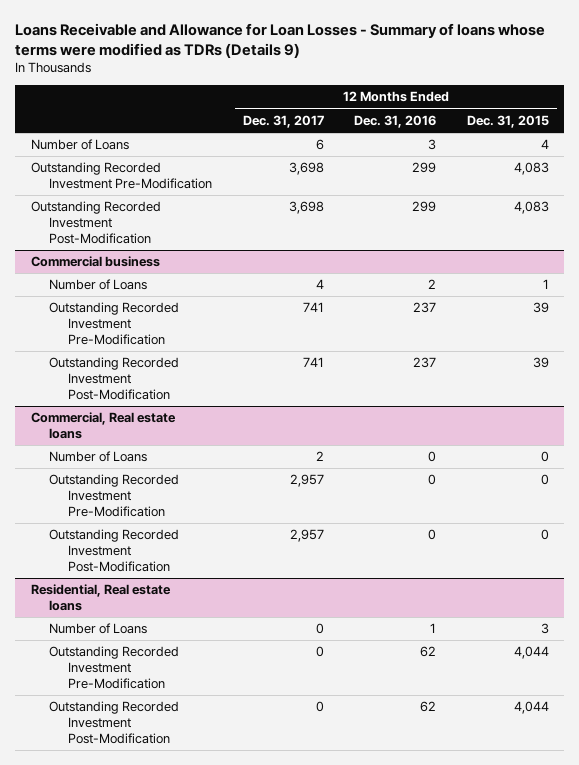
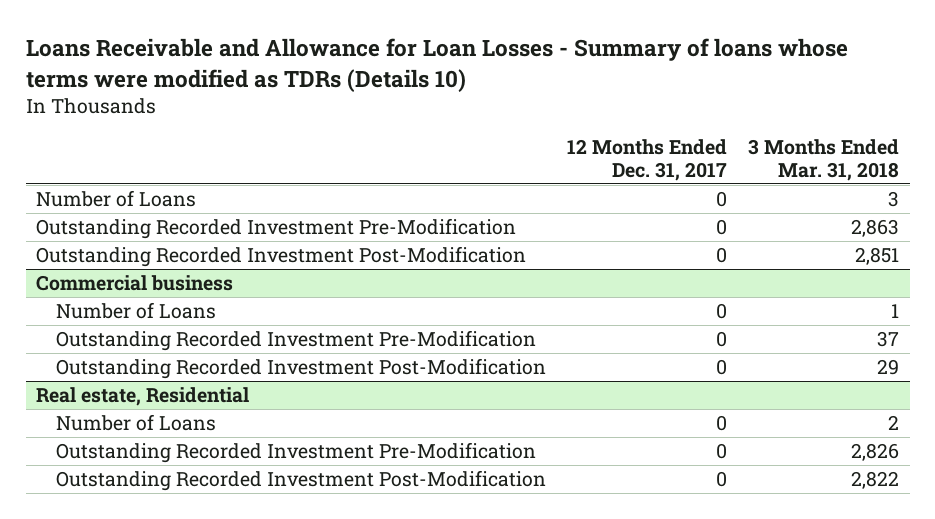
[15,23,546,59] Loans Receivable and Allowance for Loan Losses - Summary of loans whose terms were modified as TDRs (Details 9) -> [25,38,848,92] Loans Receivable and Allowance for Loan Losses - Summary of loans whose terms were modified as TDRs (Details 10)
[354,114,437,128] Dec. 31, 2016 -> none
[466,114,549,128] Dec. 31, 2015 -> none
none -> [748,138,900,181] 3 Months Ended Mar. 31, 2018
[315,139,324,151] 6 -> [716,191,728,208] 0
[288,162,324,176] 3,698 -> [716,219,728,236] 0
[288,201,324,215] 3,698 -> [716,247,728,264] 0
[49,279,148,291] Number of Loans -> none
[49,302,180,345] Outstanding Recorded Investment Pre-Modification -> none
[49,357,180,400] Outstanding Recorded Investment Post-Modification -> none
[30,412,176,440] Commercial, Real estate loans -> none
[49,451,148,463] Number of Loans -> none
[49,474,180,517] Outstanding Recorded Investment Pre-Modification -> none
[49,529,180,572] Outstanding Recorded Investment Post-Modification -> none
[30,584,171,612] Residential, Real estate loans -> none
none -> [35,387,249,407] Real estate, Residential
none -> [56,414,217,432] Number of Loans
none -> [56,442,537,464] Outstanding Recorded Investment Pre-Modification
none -> [56,470,547,492] Outstanding Recorded Investment Post-Modification

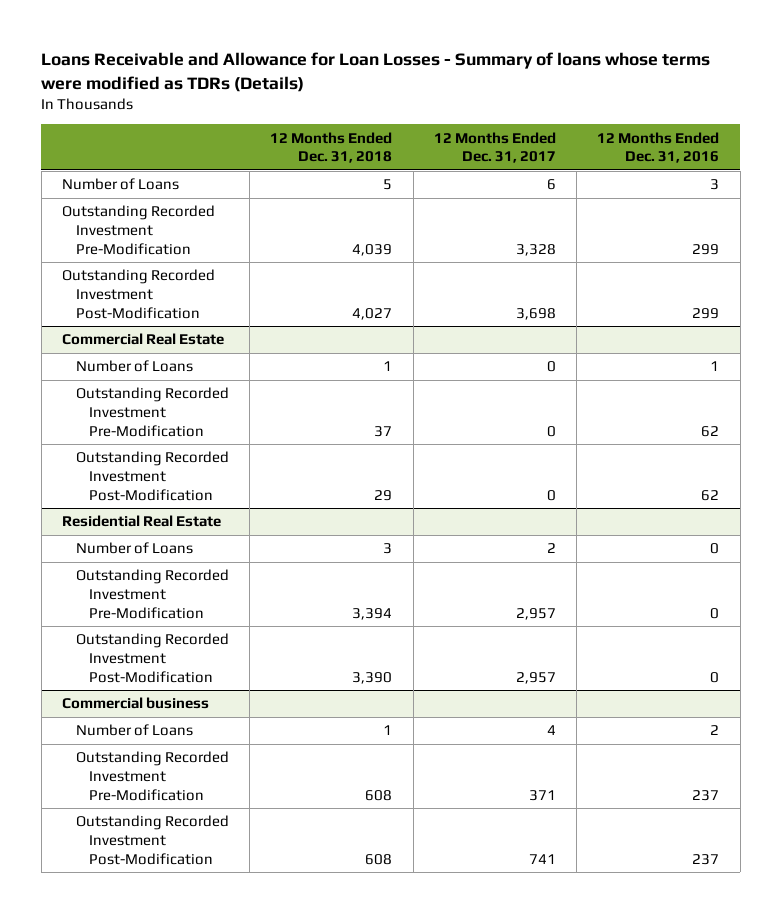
[25,38,848,92] Loans Receivable and Allowance for Loan Losses - Summary of loans whose terms were modified as TDRs (Details 10) -> [41,51,711,92] Loans Receivable and Allowance for Loan Losses - Summary of loans whose terms were modified as TDRs (Details)
[748,138,900,181] 3 Months Ended Mar. 31, 2018 -> none
none -> [270,131,393,164] 12 Months Ended Dec. 31, 2018
none -> [597,131,720,164] 12 Months Ended Dec. 31, 2016
none -> [62,178,180,191] Number of Loans
none -> [62,205,216,255] Outstanding Recorded Investment Pre-Modification
none -> [62,269,216,319] Outstanding Recorded Investment Post-Modification
none -> [62,333,225,346] Commercial Real Estate
none -> [62,515,222,528] Residential Real Estate
none -> [75,542,193,555] Number of Loans
none -> [75,569,229,619] Outstanding Recorded Investment Pre-Modification
none -> [75,633,229,683] Outstanding Recorded Investment Post-Modification
[35,387,249,407] Real estate, Residential -> none
[56,414,217,432] Number of Loans -> none
[56,442,537,464] Outstanding Recorded Investment Pre-Modification -> none
[56,470,547,492] Outstanding Recorded Investment Post-Modification -> none
[716,303,728,320] 0 -> [546,725,556,736] 4
[716,331,728,348] 0 -> [528,789,556,801] 371
[716,359,728,376] 0 -> [528,853,556,864] 741

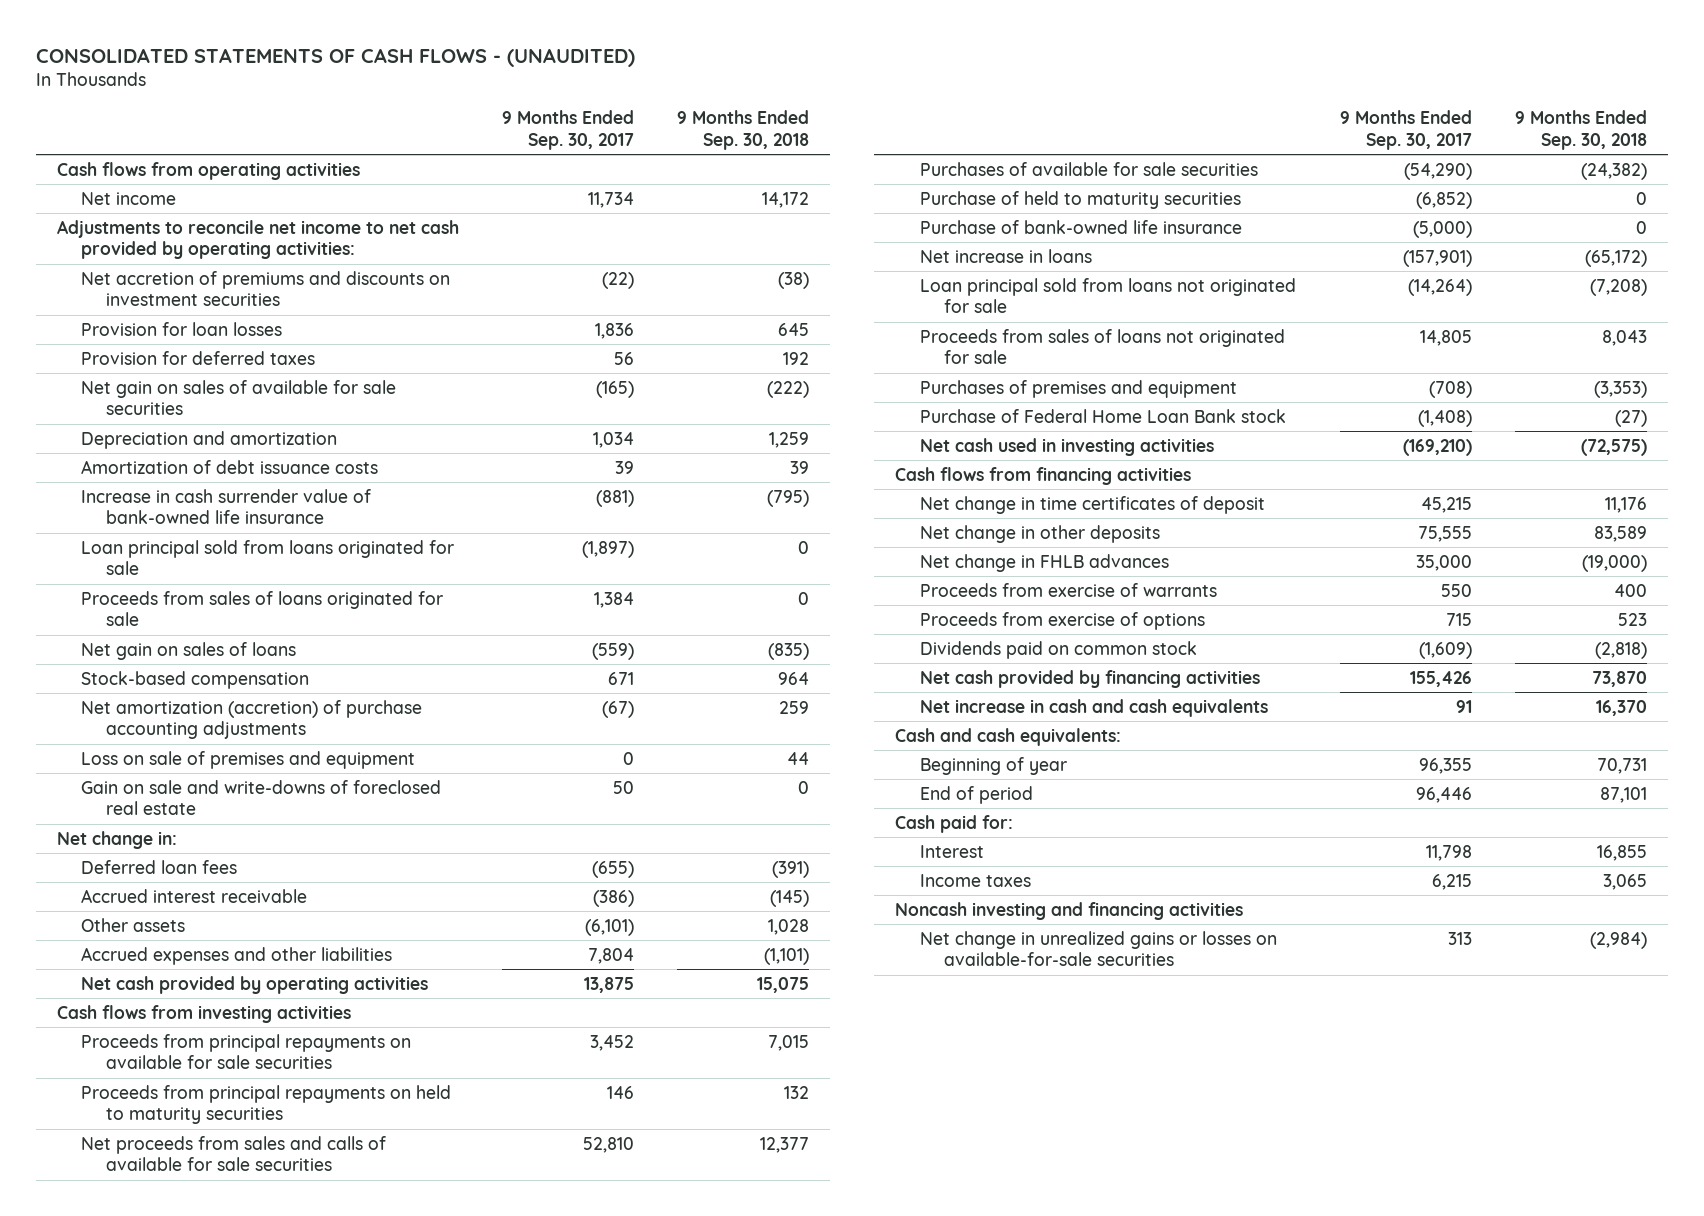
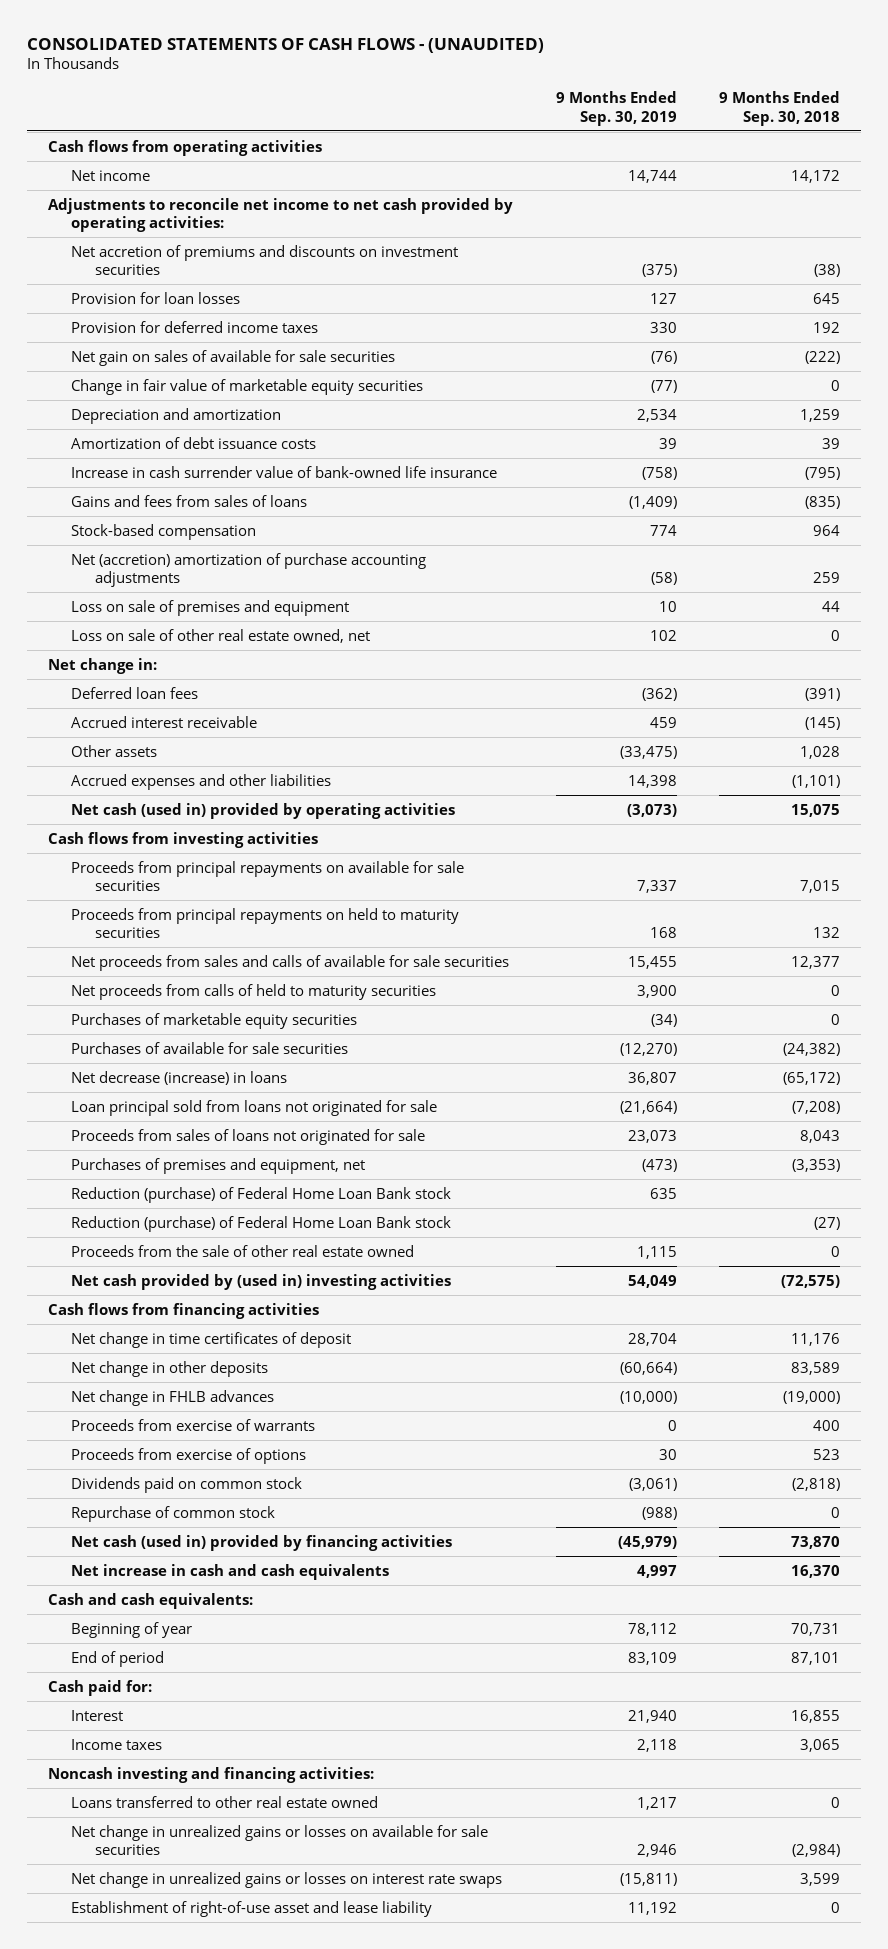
[501,110,634,151] 9 Months Ended Sep. 30, 2017 -> none
none -> [555,91,677,126] 9 Months Ended Sep. 30, 2019
[81,350,316,365] Provision for deferred taxes -> [71,320,319,333] Provision for deferred income taxes
none -> [71,378,424,395] Change in fair value of marketable equity securities
[81,539,455,576] Loan principal sold from loans originated for sale -> none
[81,590,444,627] Proceeds from sales of loans originated for sale -> none
[81,641,297,660] Net gain on sales of loans -> [71,494,308,507] Gains and fees from sales of loans
[81,699,423,740] Net amortization (accretion) of purchase accounting adjustments -> [71,552,427,587] Net (accretion) amortization of purchase accounting adjustments
[81,779,442,816] Gain on sale and write-downs of foreclosed real estate -> [71,628,371,643] Loss on sale of other real estate owned, net
[81,975,429,994] Net cash provided by operating activities -> [71,802,456,819] Net cash (used in) provided by operating activities
none -> [71,983,437,1000] Net proceeds from calls of held to maturity securities
none -> [71,1012,358,1029] Purchases of marketable equity securities
[919,190,1241,209] Purchase of held to maturity securities -> none
[919,219,1242,234] Purchase of bank-owned life insurance -> none
[919,248,1092,263] Net increase in loans -> [71,1070,288,1085] Net decrease (increase) in loans
[919,379,1237,398] Purchases of premises and equipment -> [71,1157,366,1174] Purchases of premises and equipment, net
none -> [71,1186,452,1203] Reduction (purchase) of Federal Home Loan Bank stock
[919,408,1286,423] Purchase of Federal Home Loan Bank stock -> [71,1215,452,1232] Reduction (purchase) of Federal Home Loan Bank stock
none -> [71,1244,415,1257] Proceeds from the sale of other real estate owned
[919,437,1214,456] Net cash used in investing activities -> [71,1273,452,1290] Net cash provided by (used in) investing activities
none -> [71,1505,276,1522] Repurchase of common stock
[919,669,1260,688] Net cash provided by financing activities -> [71,1534,453,1551] Net cash (used in) provided by financing activities
[895,901,1244,920] Noncash investing and financing activities -> [48,1766,375,1783] Noncash investing and financing activities:
none -> [71,1795,379,1808] Loans transferred to other real estate owned
[919,930,1277,967] Net change in unrealized gains or losses on available-for-sale securities -> [71,1824,489,1855] Net change in unrealized gains or losses on available for sale securities
none -> [71,1871,503,1888] Net change in unrealized gains or losses on interest rate swaps
none -> [71,1900,433,1917] Establishment of right-of-use asset and lease liability

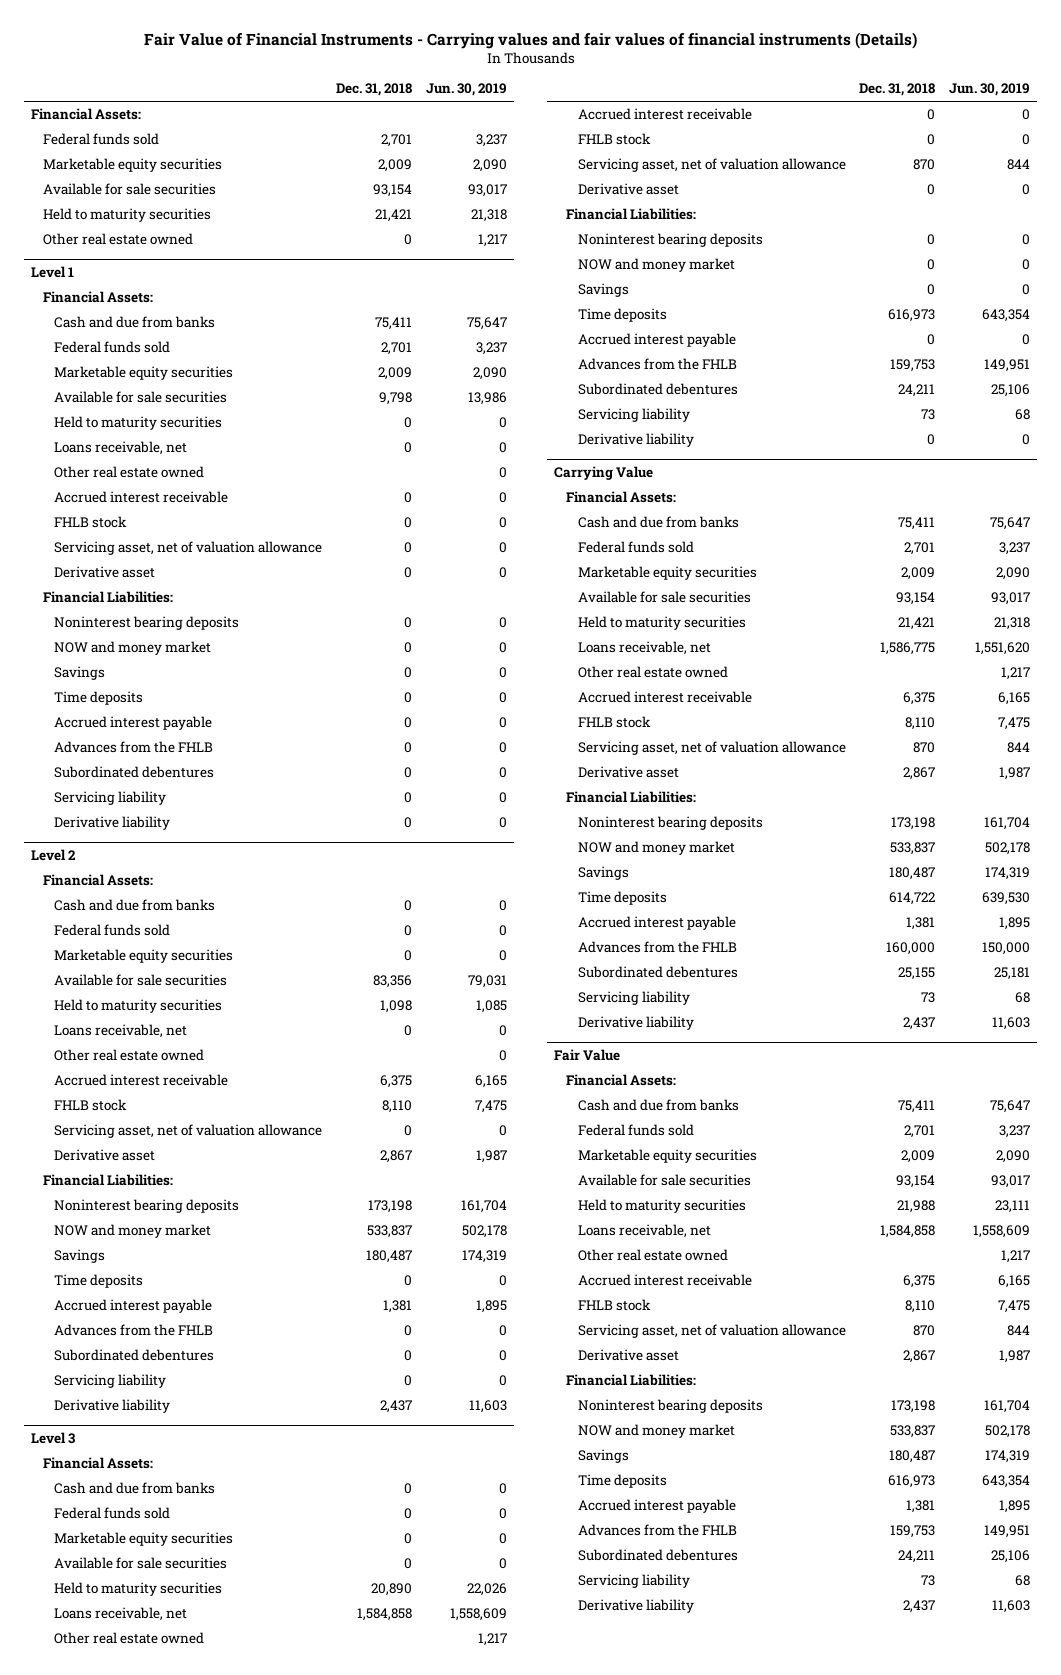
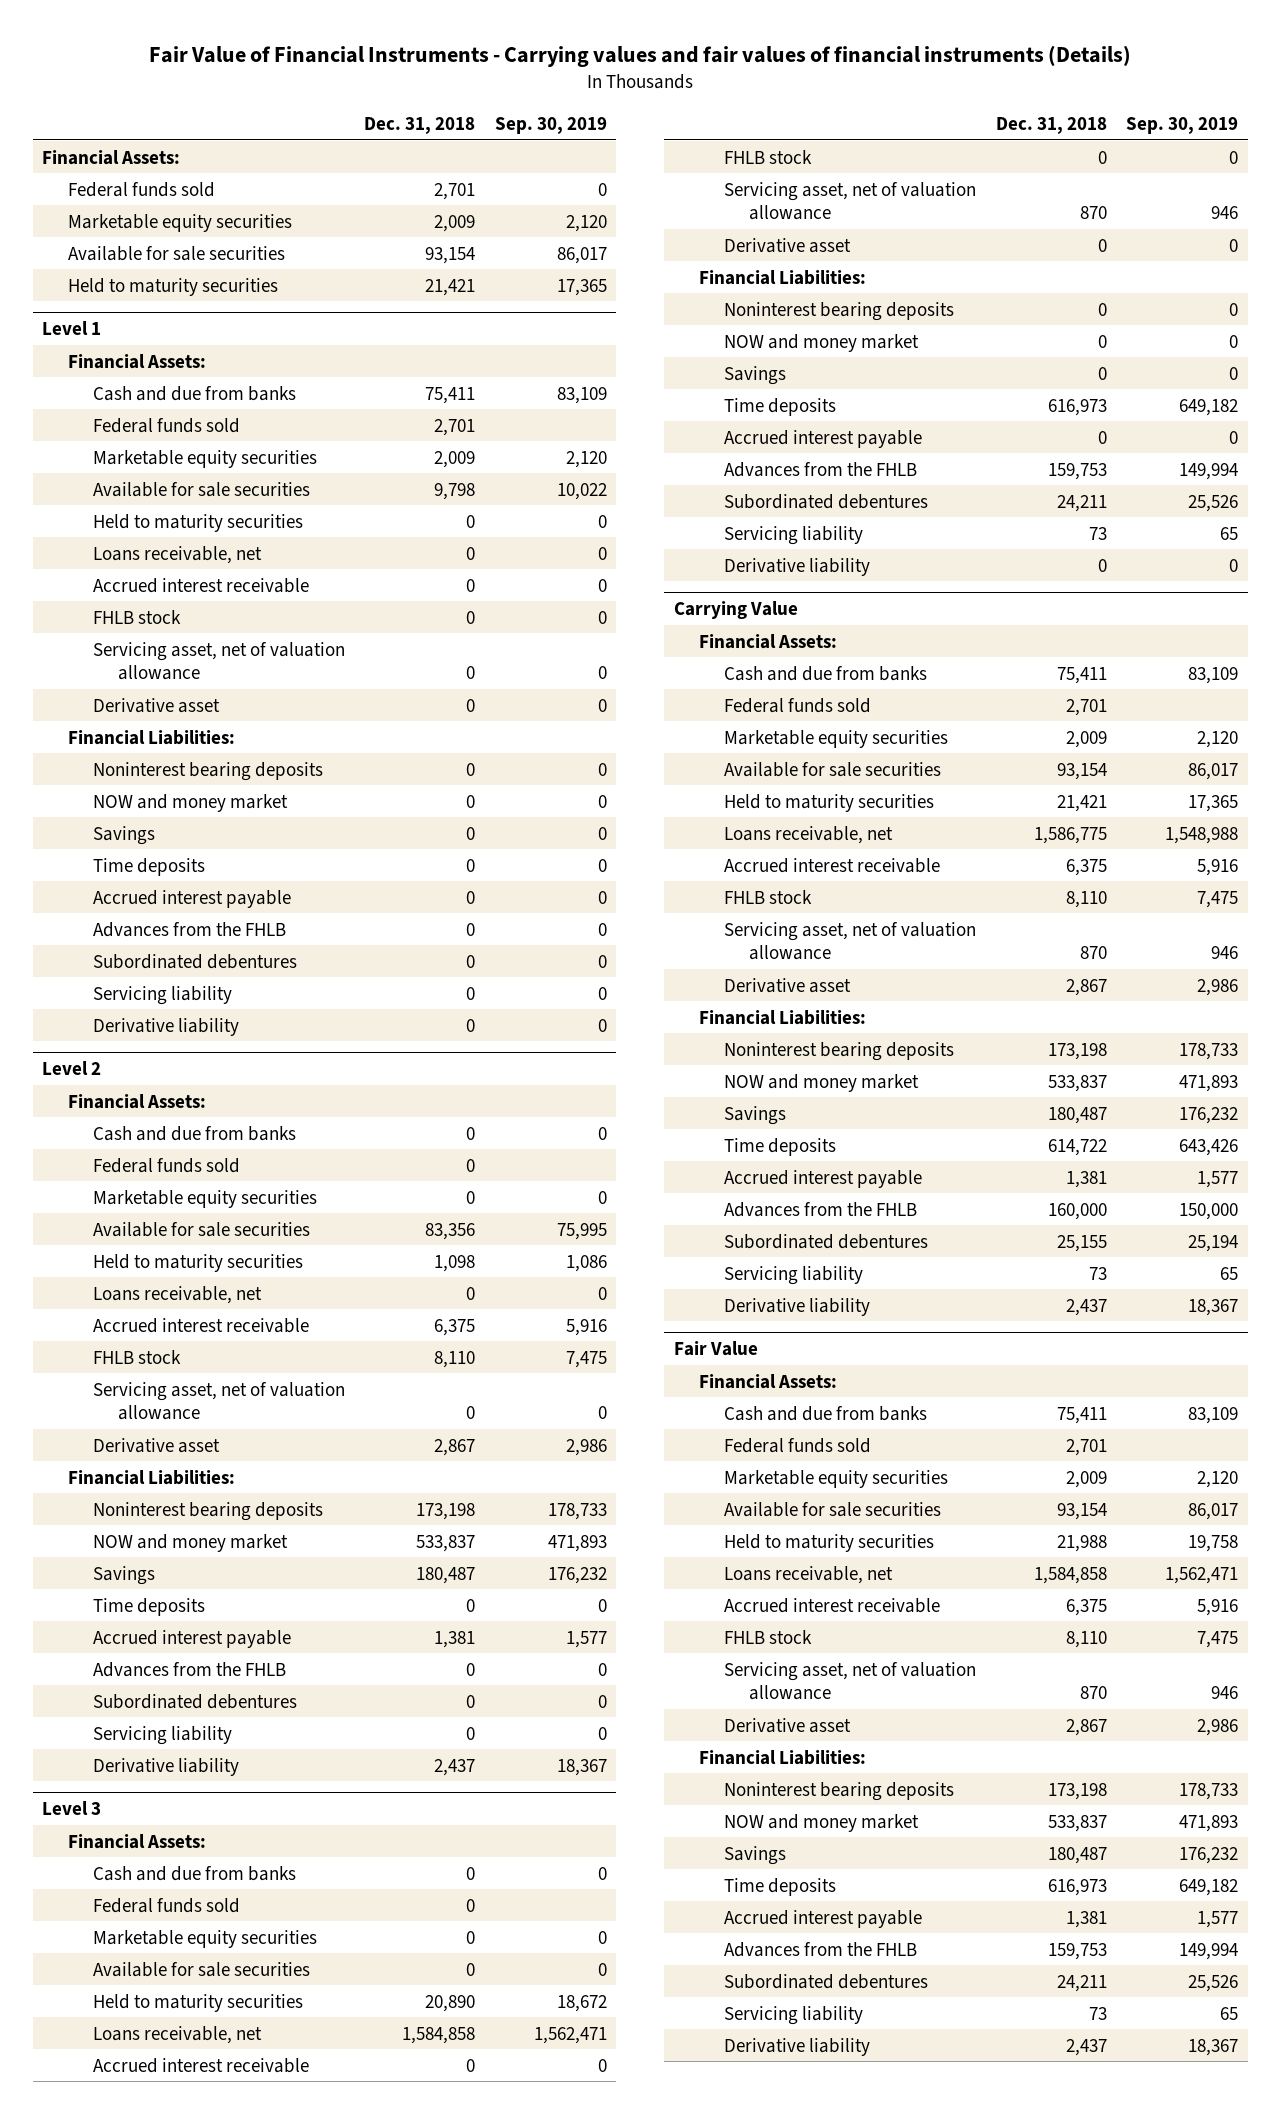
[426,83,508,97] Jun. 30, 2019 -> none
none -> [494,116,607,134] Sep. 30, 2019
[42,233,193,246] Other real estate owned -> none
[54,466,205,479] Other real estate owned -> none
[54,1049,205,1062] Other real estate owned -> none
[54,1632,205,1645] Other real estate owned -> none
[577,666,728,679] Other real estate owned -> none
[577,1249,728,1262] Other real estate owned -> none

